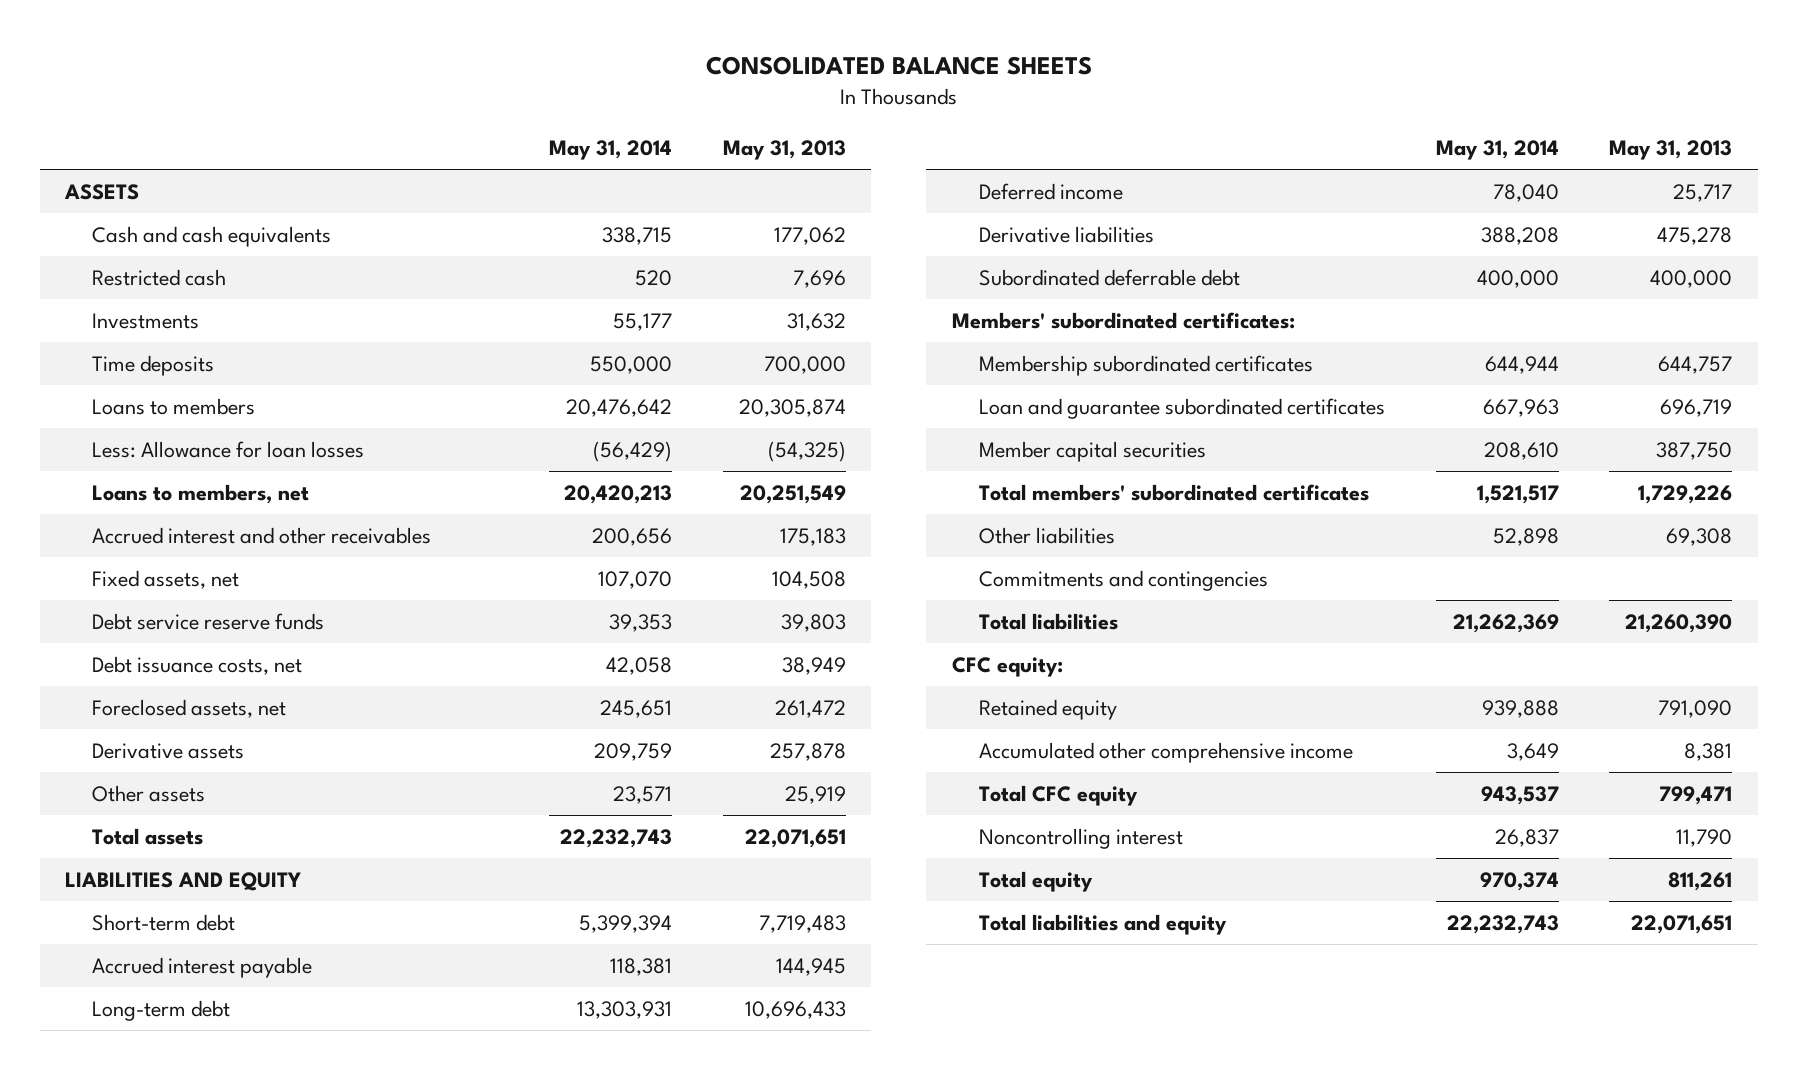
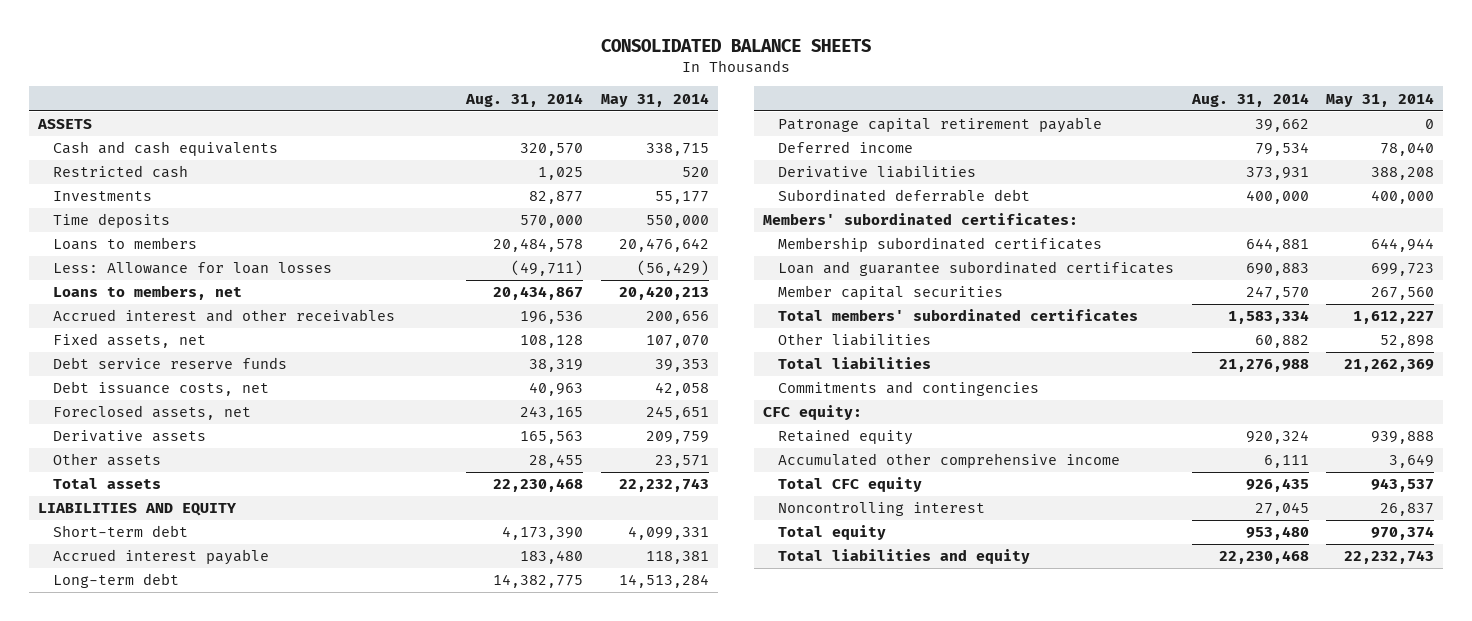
[722,139,846,160] May 31, 2013 -> none
none -> [465,92,584,107] Aug. 31, 2014
[578,914,672,933] 5,399,394 -> [627,526,709,541] 4,099,331
[576,1000,672,1019] 13,303,931 -> [618,574,709,589] 14,513,284
none -> [778,117,1103,134] Patronage capital retirement payable
[1482,398,1559,417] 667,963 -> [1371,263,1435,277] 699,723
[1483,441,1559,460] 208,610 -> [1371,287,1435,301] 267,560
[1476,484,1559,504] 1,521,517 -> [1353,311,1435,325] 1,612,227
[979,569,1269,591] Commitments and contingencies -> [778,381,1040,397] Commitments and contingencies

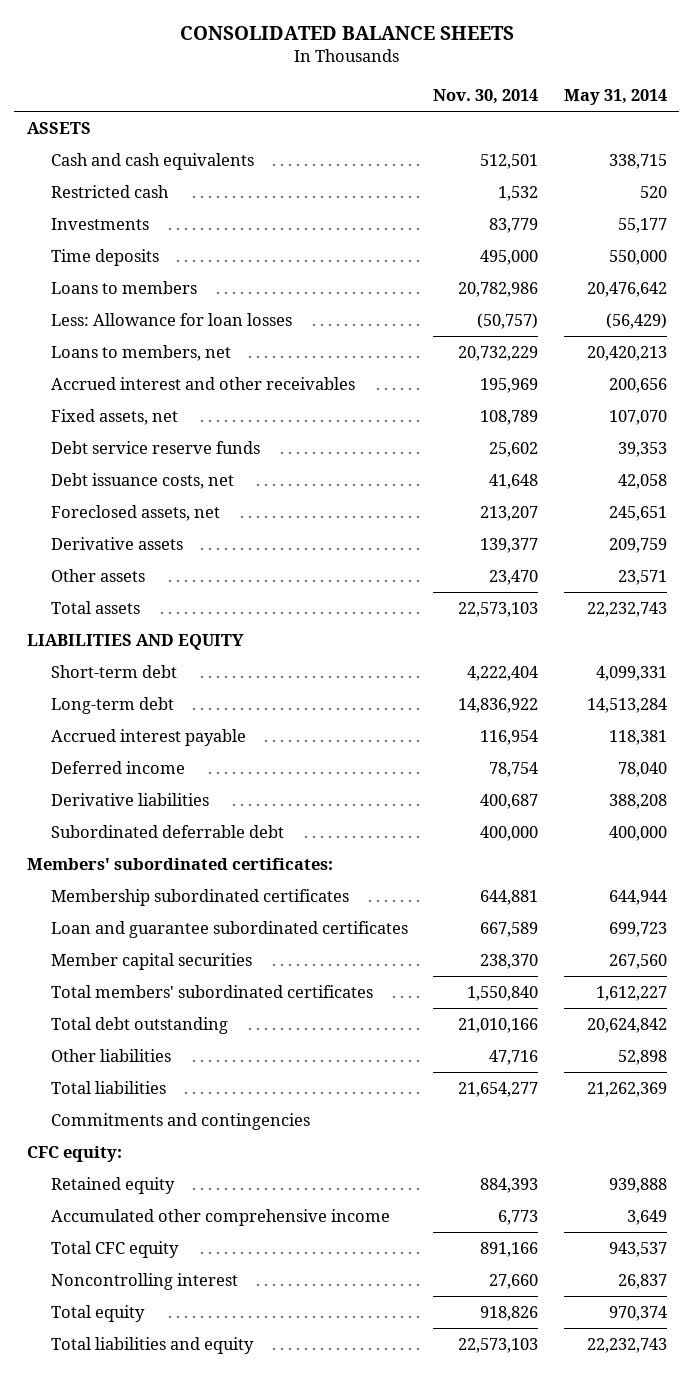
[465,92,584,107] Aug. 31, 2014 -> none
none -> [433,89,539,105] Nov. 30, 2014
[778,117,1103,134] Patronage capital retirement payable -> none
[52,549,269,566] Accrued interest payable -> [50,729,246,747] Accrued interest payable
none -> [50,1017,228,1035] Total debt outstanding

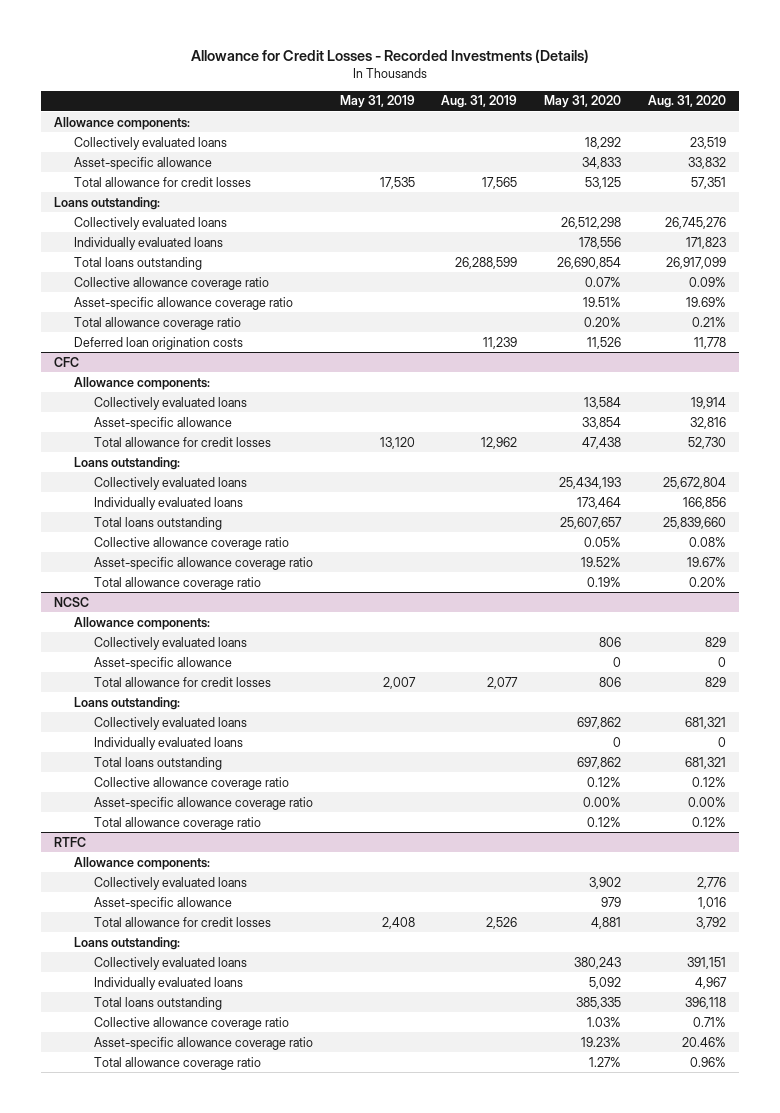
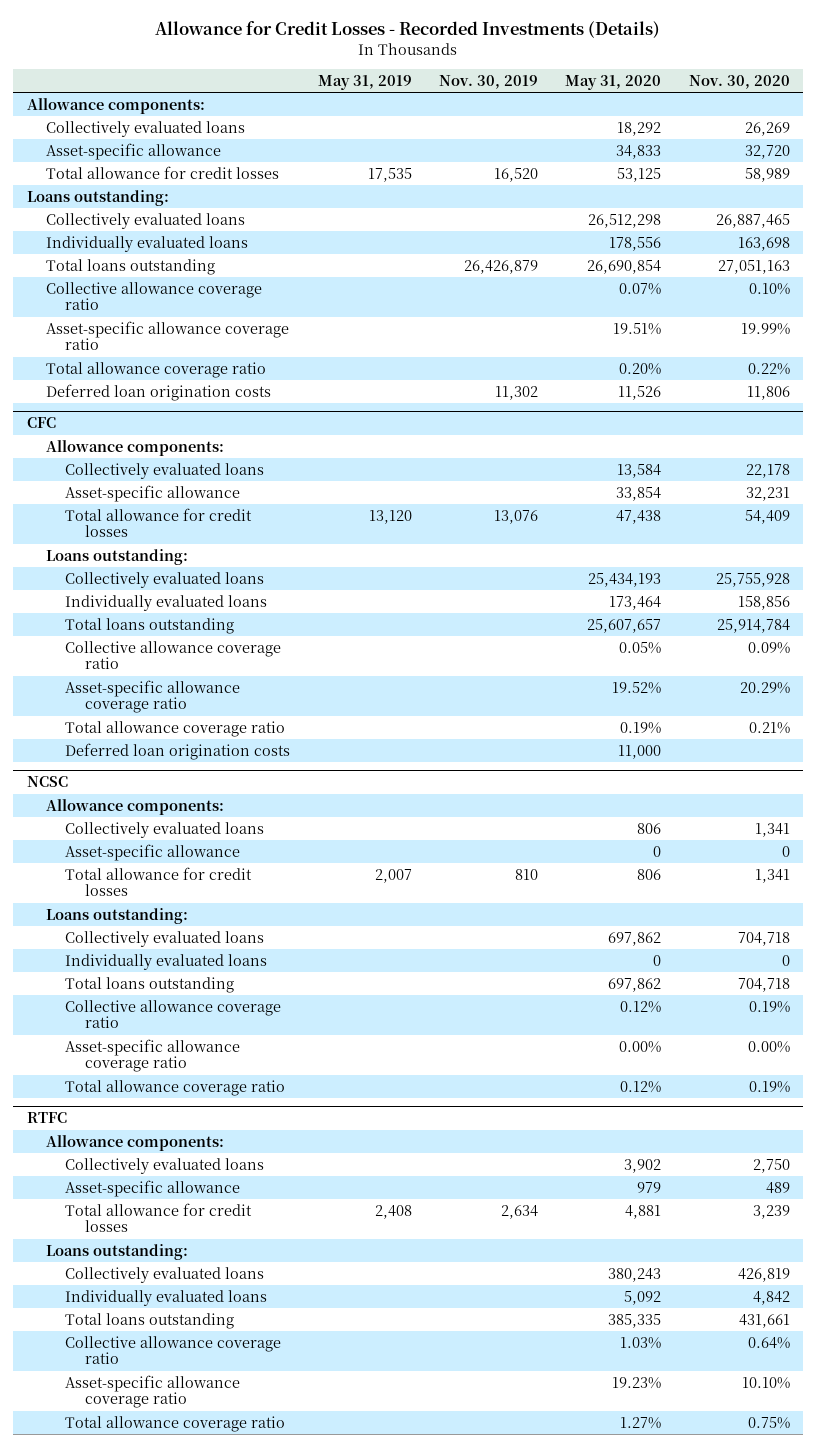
[441,95,518,109] Aug. 31, 2019 -> none
[647,95,726,109] Aug. 31, 2020 -> none
none -> [439,74,539,89] Nov. 30, 2019
none -> [688,74,790,89] Nov. 30, 2020
none -> [65,742,291,760] Deferred loan origination costs

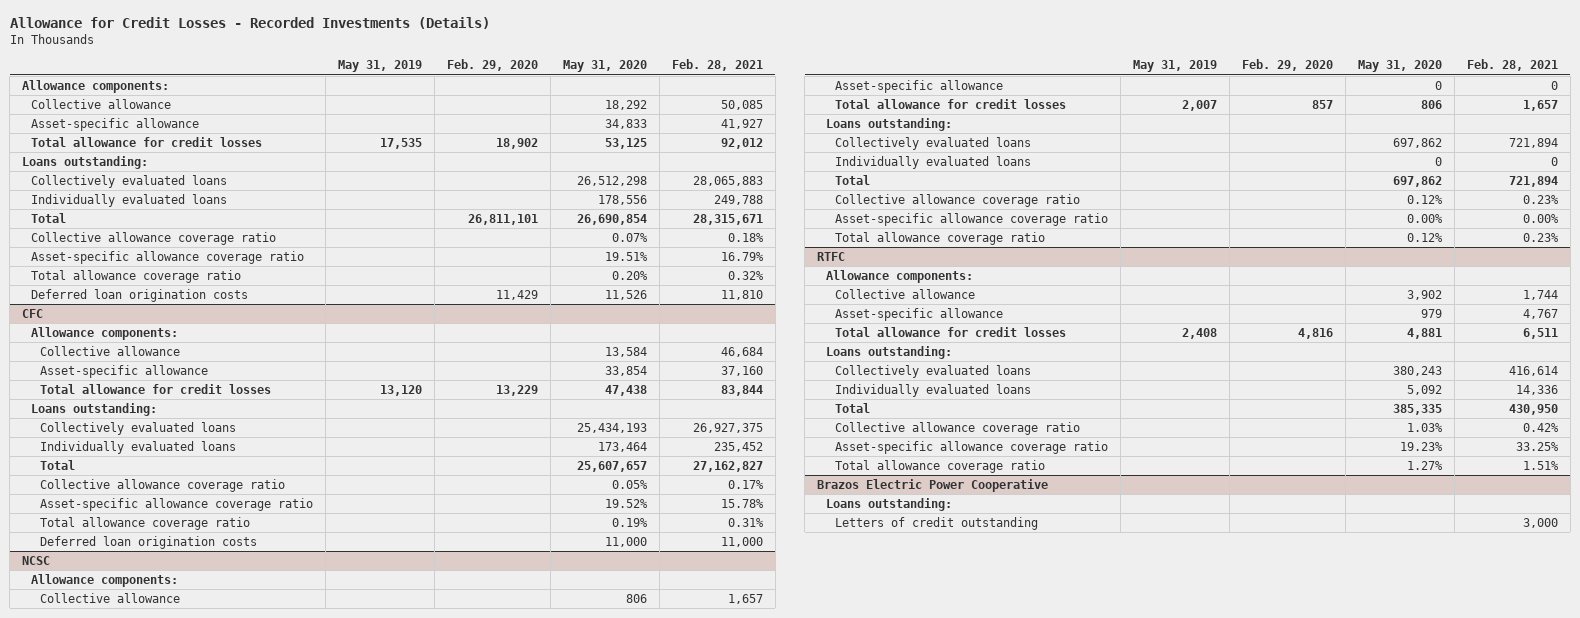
[439,74,539,89] Nov. 30, 2019 -> none
[688,74,790,89] Nov. 30, 2020 -> none
none -> [446,59,538,72] Feb. 29, 2020
none -> [671,59,763,72] Feb. 28, 2021
[46,120,246,137] Collectively evaluated loans -> [30,98,171,109] Collective allowance
[46,258,216,275] Total loans outstanding -> [30,212,66,223] Total
[65,462,265,479] Collectively evaluated loans -> [39,345,180,356] Collective allowance
[65,617,235,634] Total loans outstanding -> [39,459,75,470] Total
[65,821,265,838] Collectively evaluated loans -> [39,592,180,603] Collective allowance
[65,976,235,993] Total loans outstanding -> [834,174,870,185] Total
[65,1157,265,1174] Collectively evaluated loans -> [834,288,975,299] Collective allowance
[65,1312,235,1329] Total loans outstanding -> [834,402,870,413] Total
none -> [817,478,1049,492] Brazos Electric Power Cooperative
none -> [825,497,952,511] Loans outstanding:
none -> [834,516,1038,530] Letters of credit outstanding

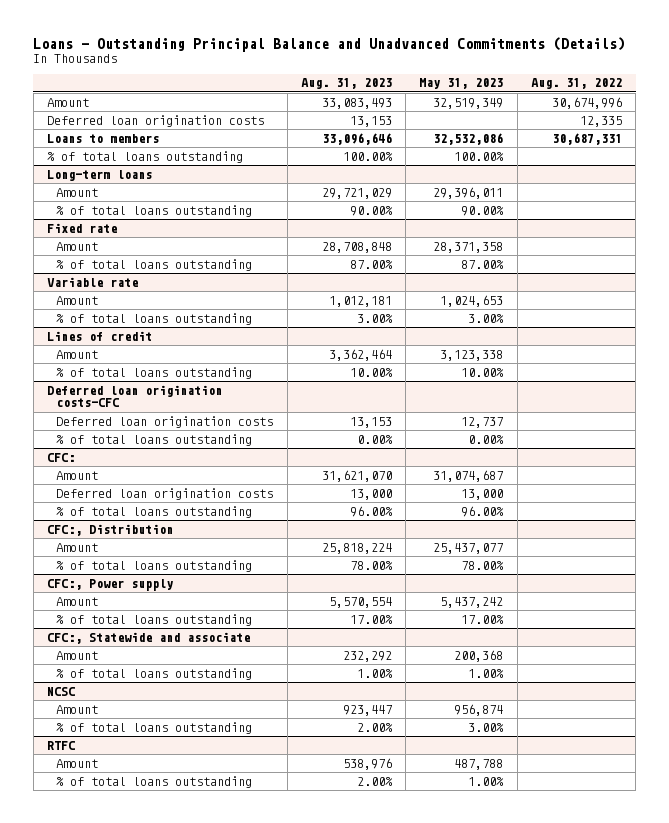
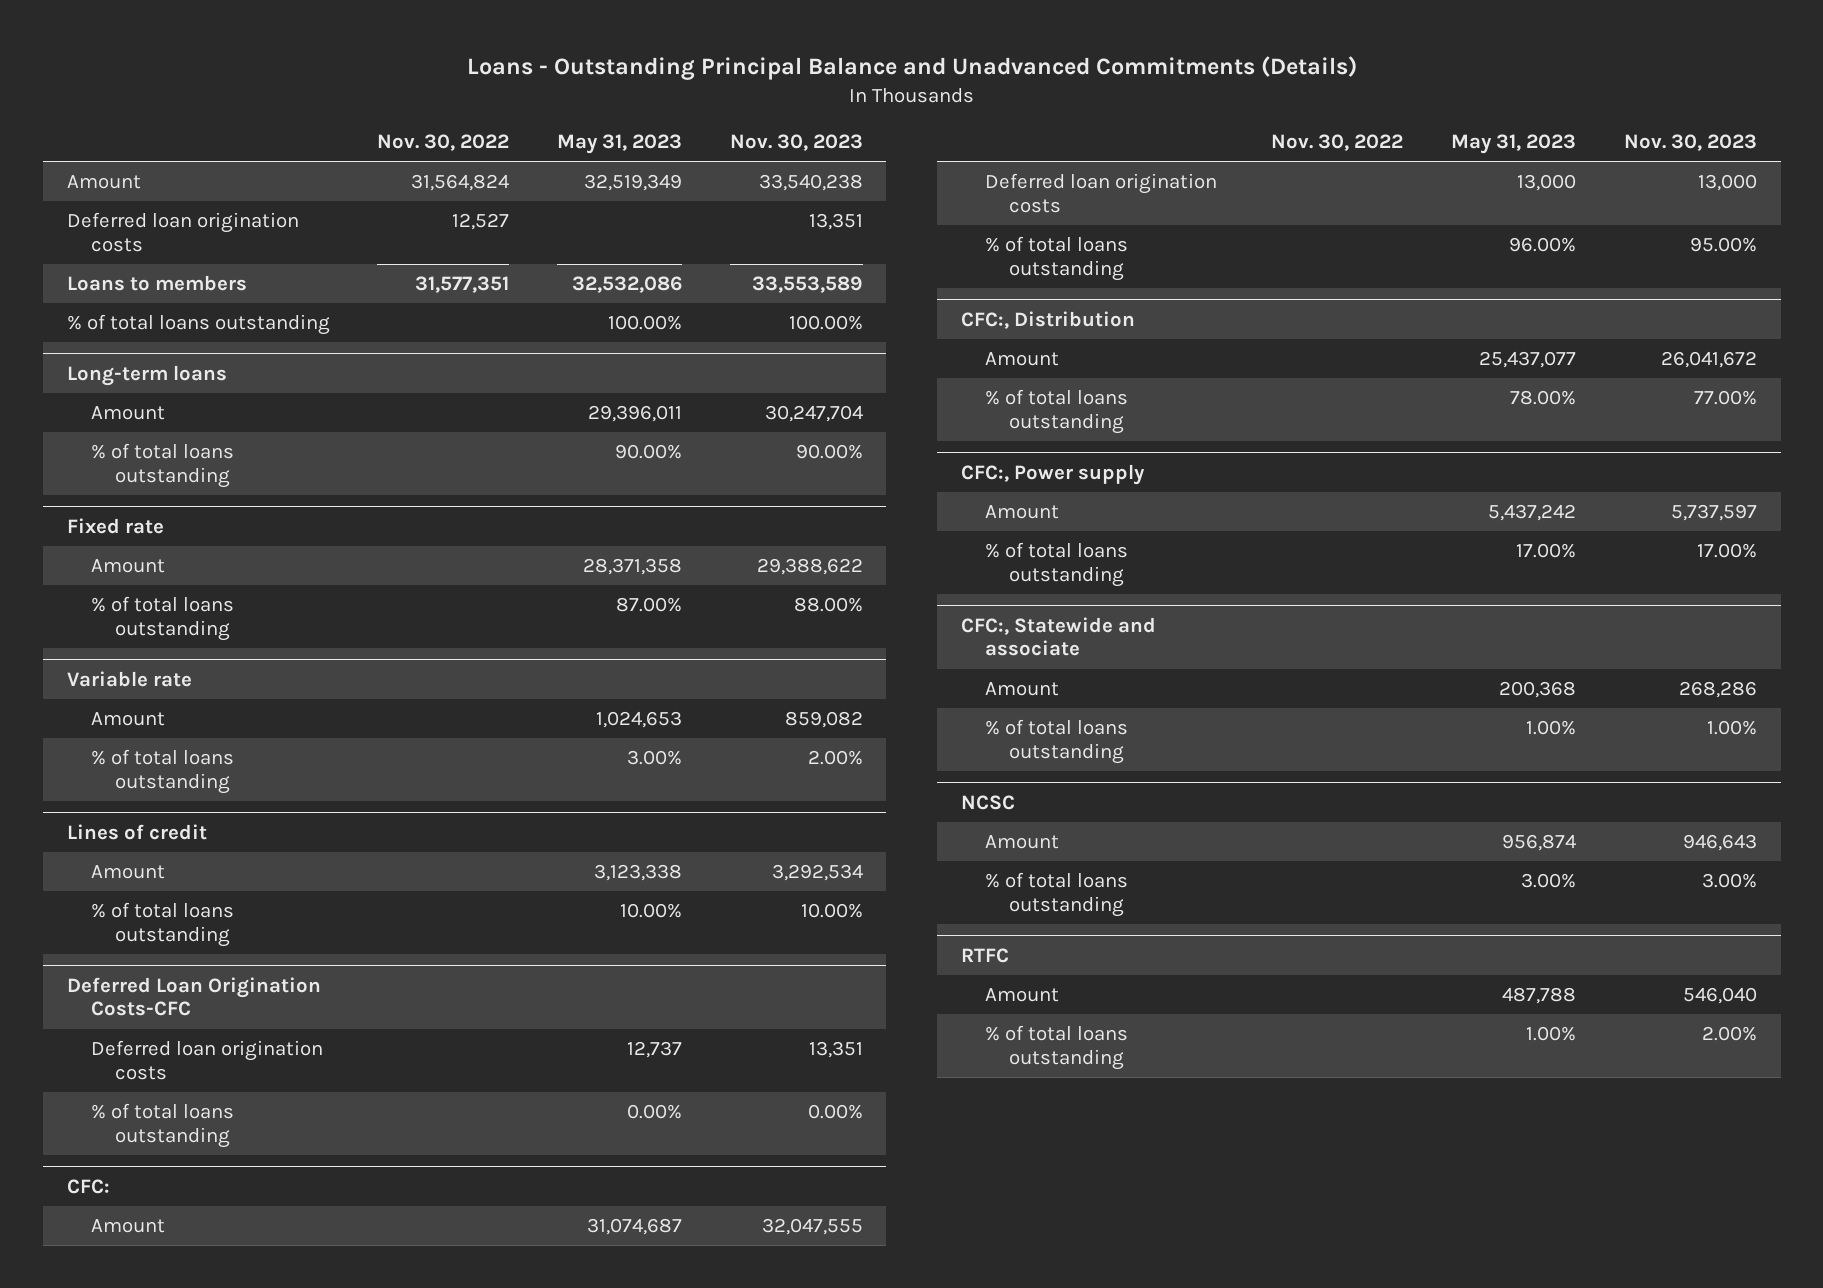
[300,78,392,90] Aug. 31, 2023 -> none
[530,78,622,90] Aug. 31, 2022 -> none
none -> [377,134,510,152] Nov. 30, 2022
none -> [729,134,863,152] Nov. 30, 2023
[46,384,222,408] Deferred loan origination costs-CFC -> [66,976,321,1017] Deferred Loan Origination Costs-CFC

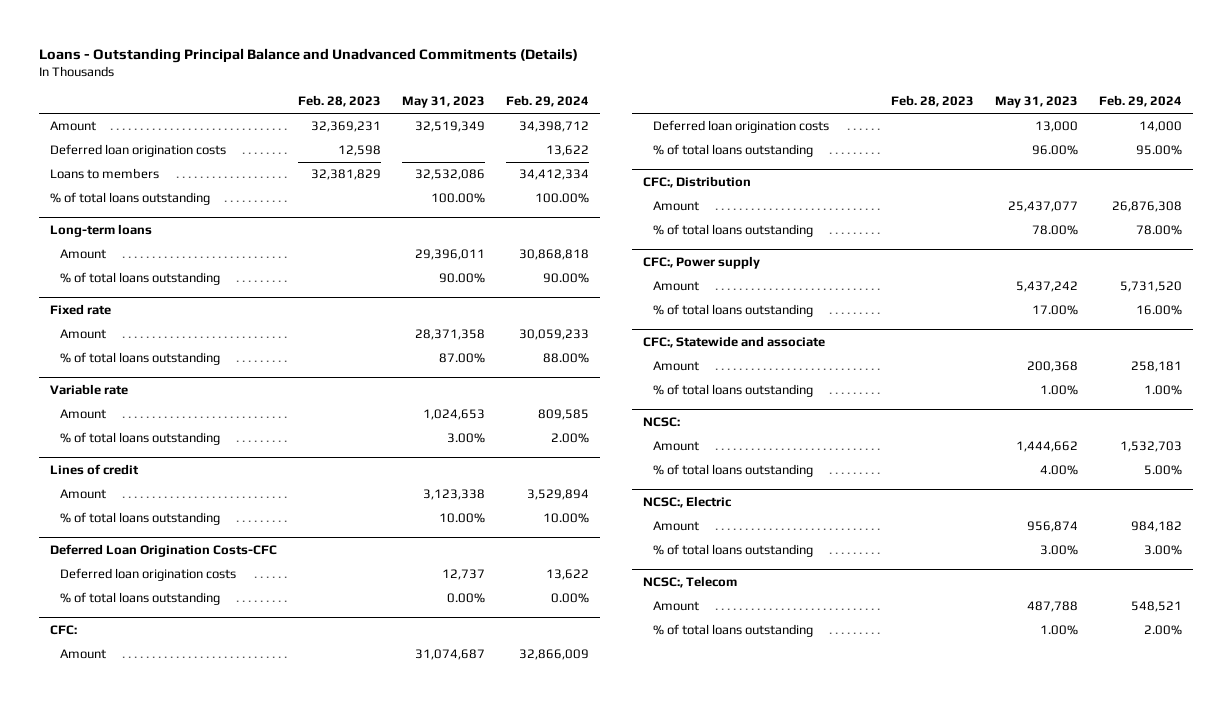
[377,134,510,152] Nov. 30, 2022 -> none
[729,134,863,152] Nov. 30, 2023 -> none
none -> [297,95,381,108] Feb. 28, 2023
none -> [506,95,590,108] Feb. 29, 2024
[960,794,1015,810] NCSC -> [642,417,680,428] NCSC:
none -> [653,441,700,452] Amount
none -> [653,464,814,478] % of total loans outstanding
none -> [642,496,732,509] NCSC:, Electric
[960,947,1009,963] RTFC -> none
none -> [642,576,737,589] NCSC:, Telecom

